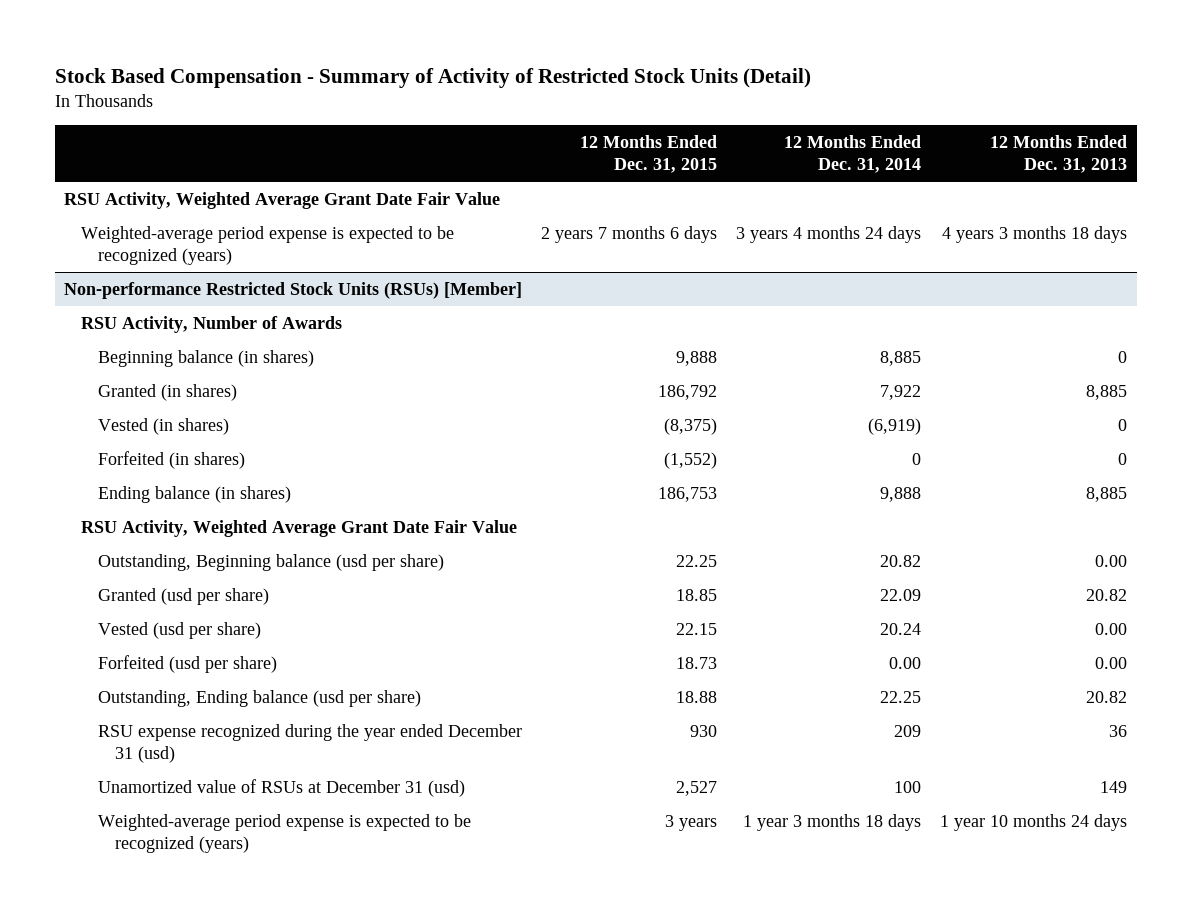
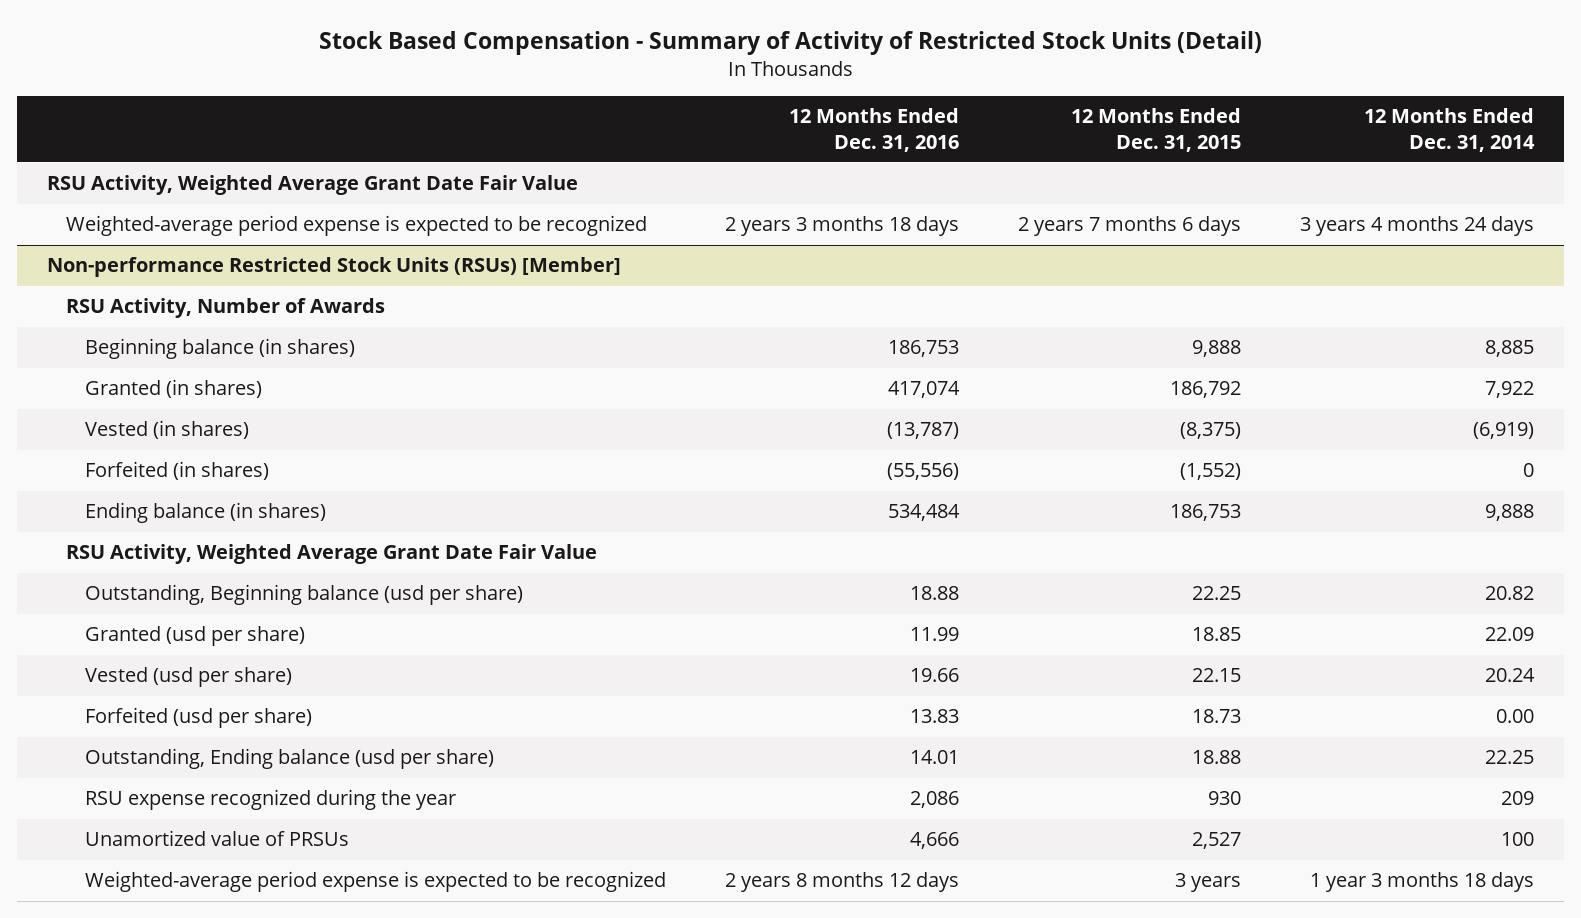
[990,135,1128,173] 12 Months Ended Dec. 31, 2013 -> none
none -> [789,107,960,152] 12 Months Ended Dec. 31, 2016
[80,226,454,265] Weighted-average period expense is expected to be recognized (years) -> [66,215,648,237] Weighted-average period expense is expected to be recognized
[97,724,522,763] RSU expense recognized during the year ended December 31 (usd) -> [85,789,457,811] RSU expense recognized during the year
[97,779,465,798] Unamortized value of RSUs at December 31 (usd) -> [85,830,350,847] Unamortized value of PRSUs
[97,814,471,853] Weighted-average period expense is expected to be recognized (years) -> [85,871,667,893] Weighted-average period expense is expected to be recognized

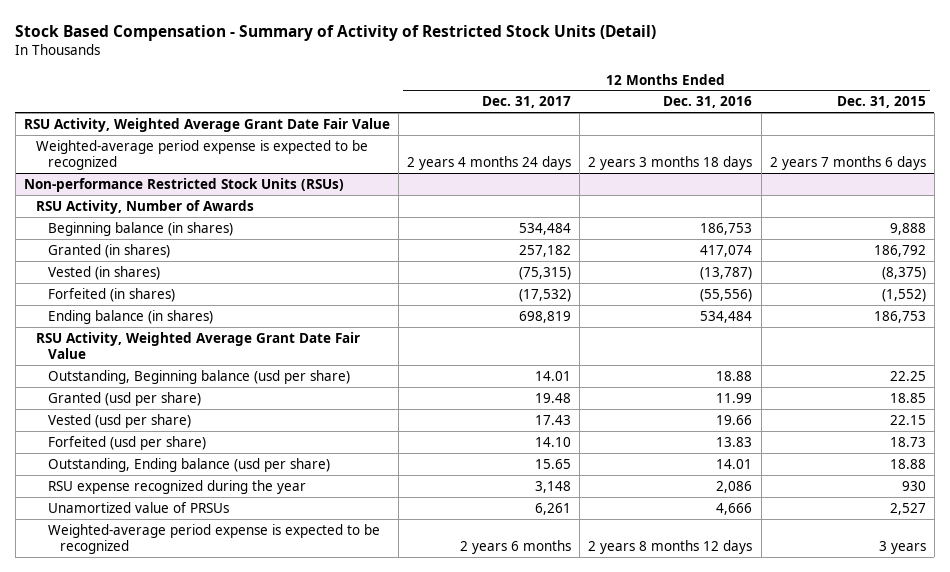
[1364,107,1536,152] 12 Months Ended Dec. 31, 2014 -> none
none -> [482,96,572,109] Dec. 31, 2017
[46,257,621,278] Non-performance Restricted Stock Units (RSUs) [Member] -> [24,177,345,192] Non-performance Restricted Stock Units (RSUs)

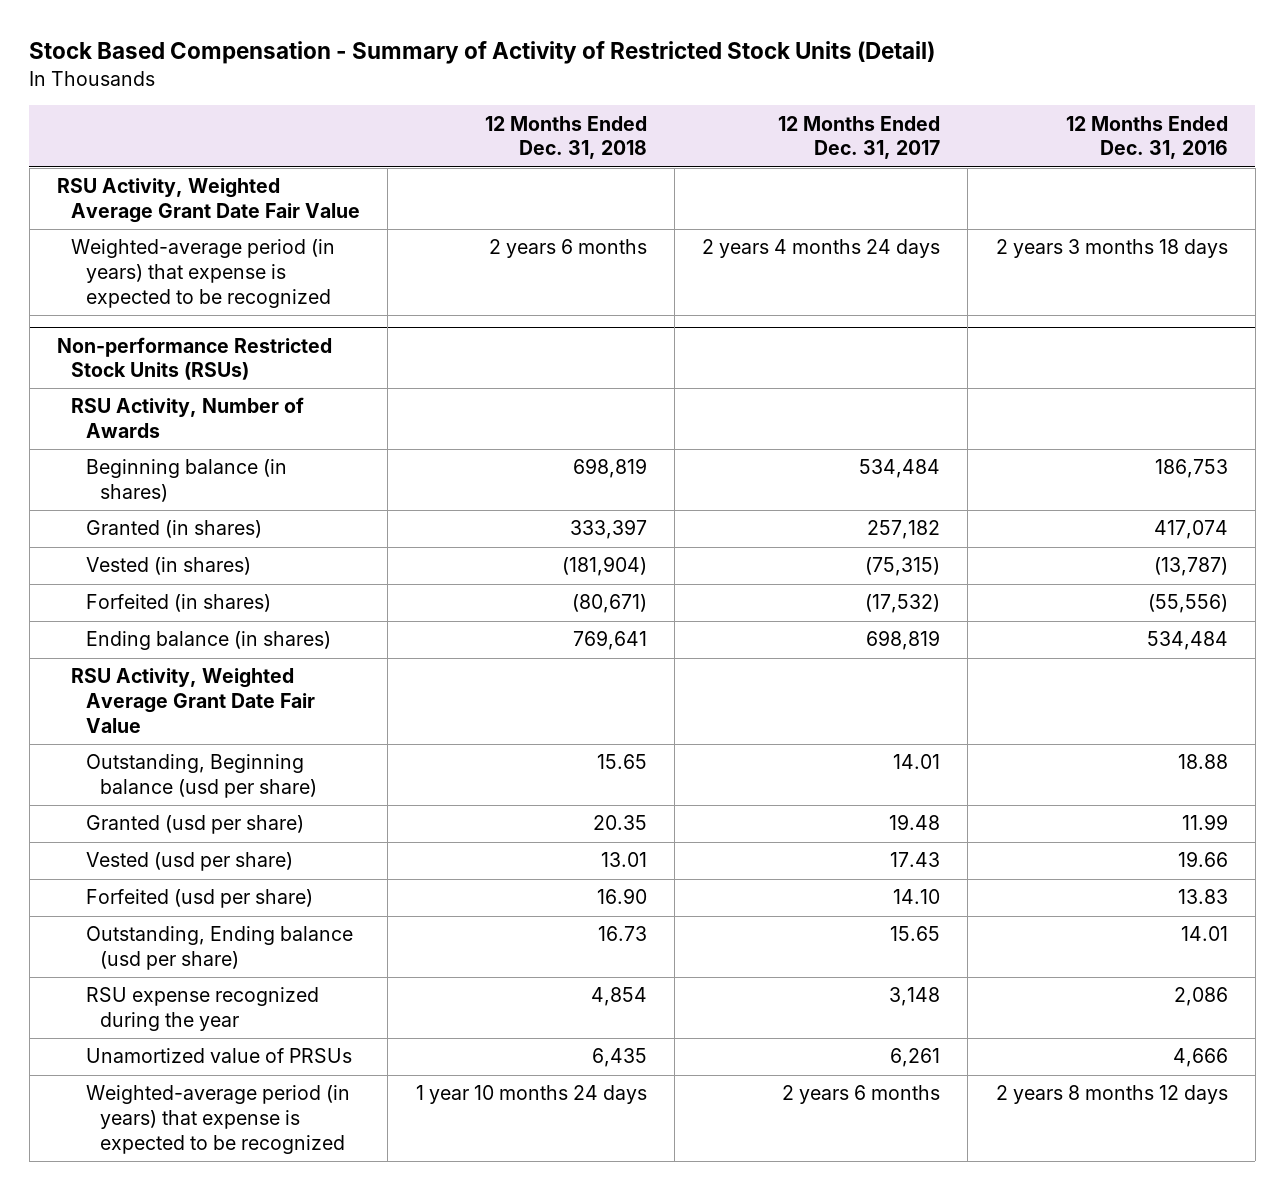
[836,96,926,109] Dec. 31, 2015 -> none
none -> [484,115,647,160] 12 Months Ended Dec. 31, 2018
[35,139,368,171] Weighted-average period expense is expected to be recognized -> [71,239,336,308] Weighted-average period (in years) that expense is expected to be recognized
[47,523,380,555] Weighted-average period expense is expected to be recognized -> [85,1085,350,1154] Weighted-average period (in years) that expense is expected to be recognized

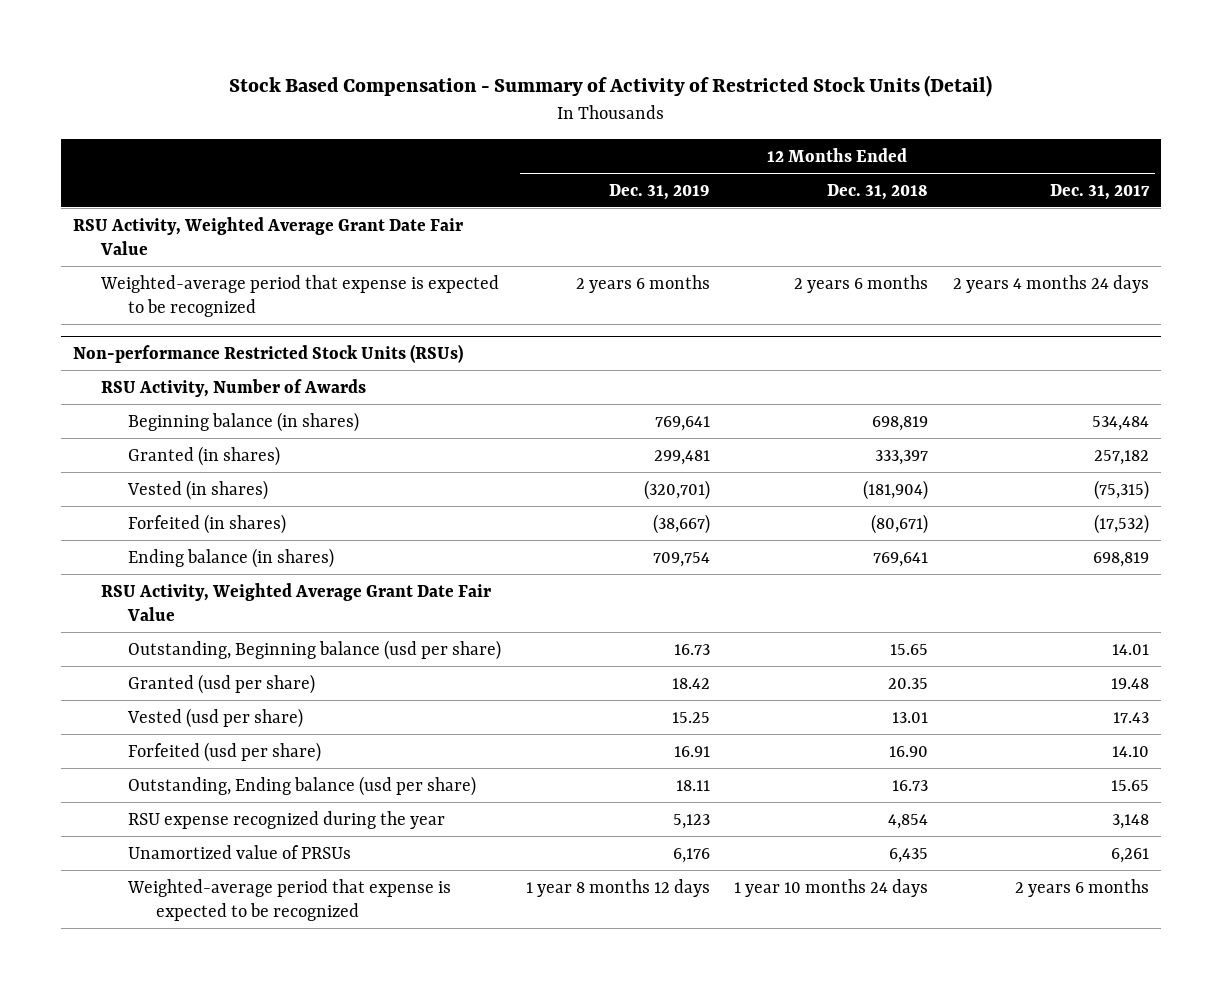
[1065,115,1228,160] 12 Months Ended Dec. 31, 2016 -> none
none -> [608,183,710,200] Dec. 31, 2019
[71,239,336,308] Weighted-average period (in years) that expense is expected to be recognized -> [99,274,499,318] Weighted-average period that expense is expected to be recognized
[85,1085,350,1154] Weighted-average period (in years) that expense is expected to be recognized -> [127,878,452,922] Weighted-average period that expense is expected to be recognized

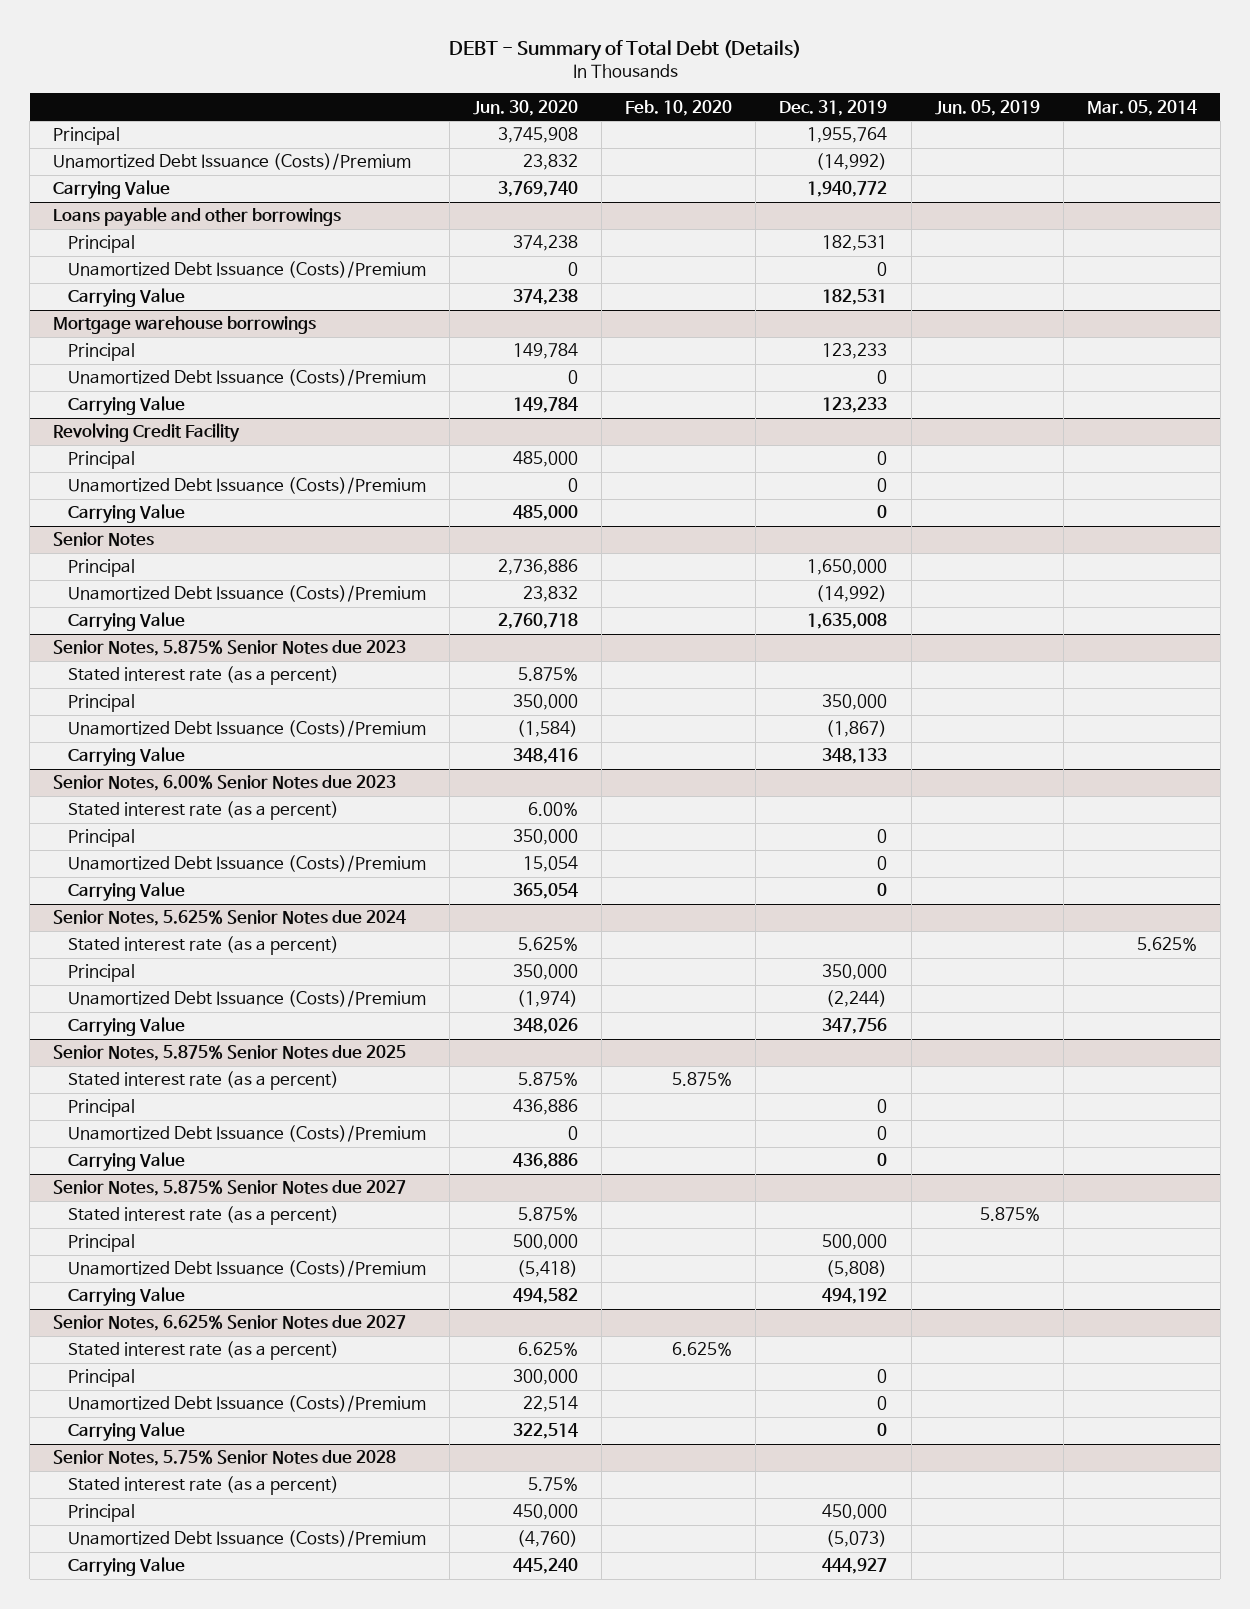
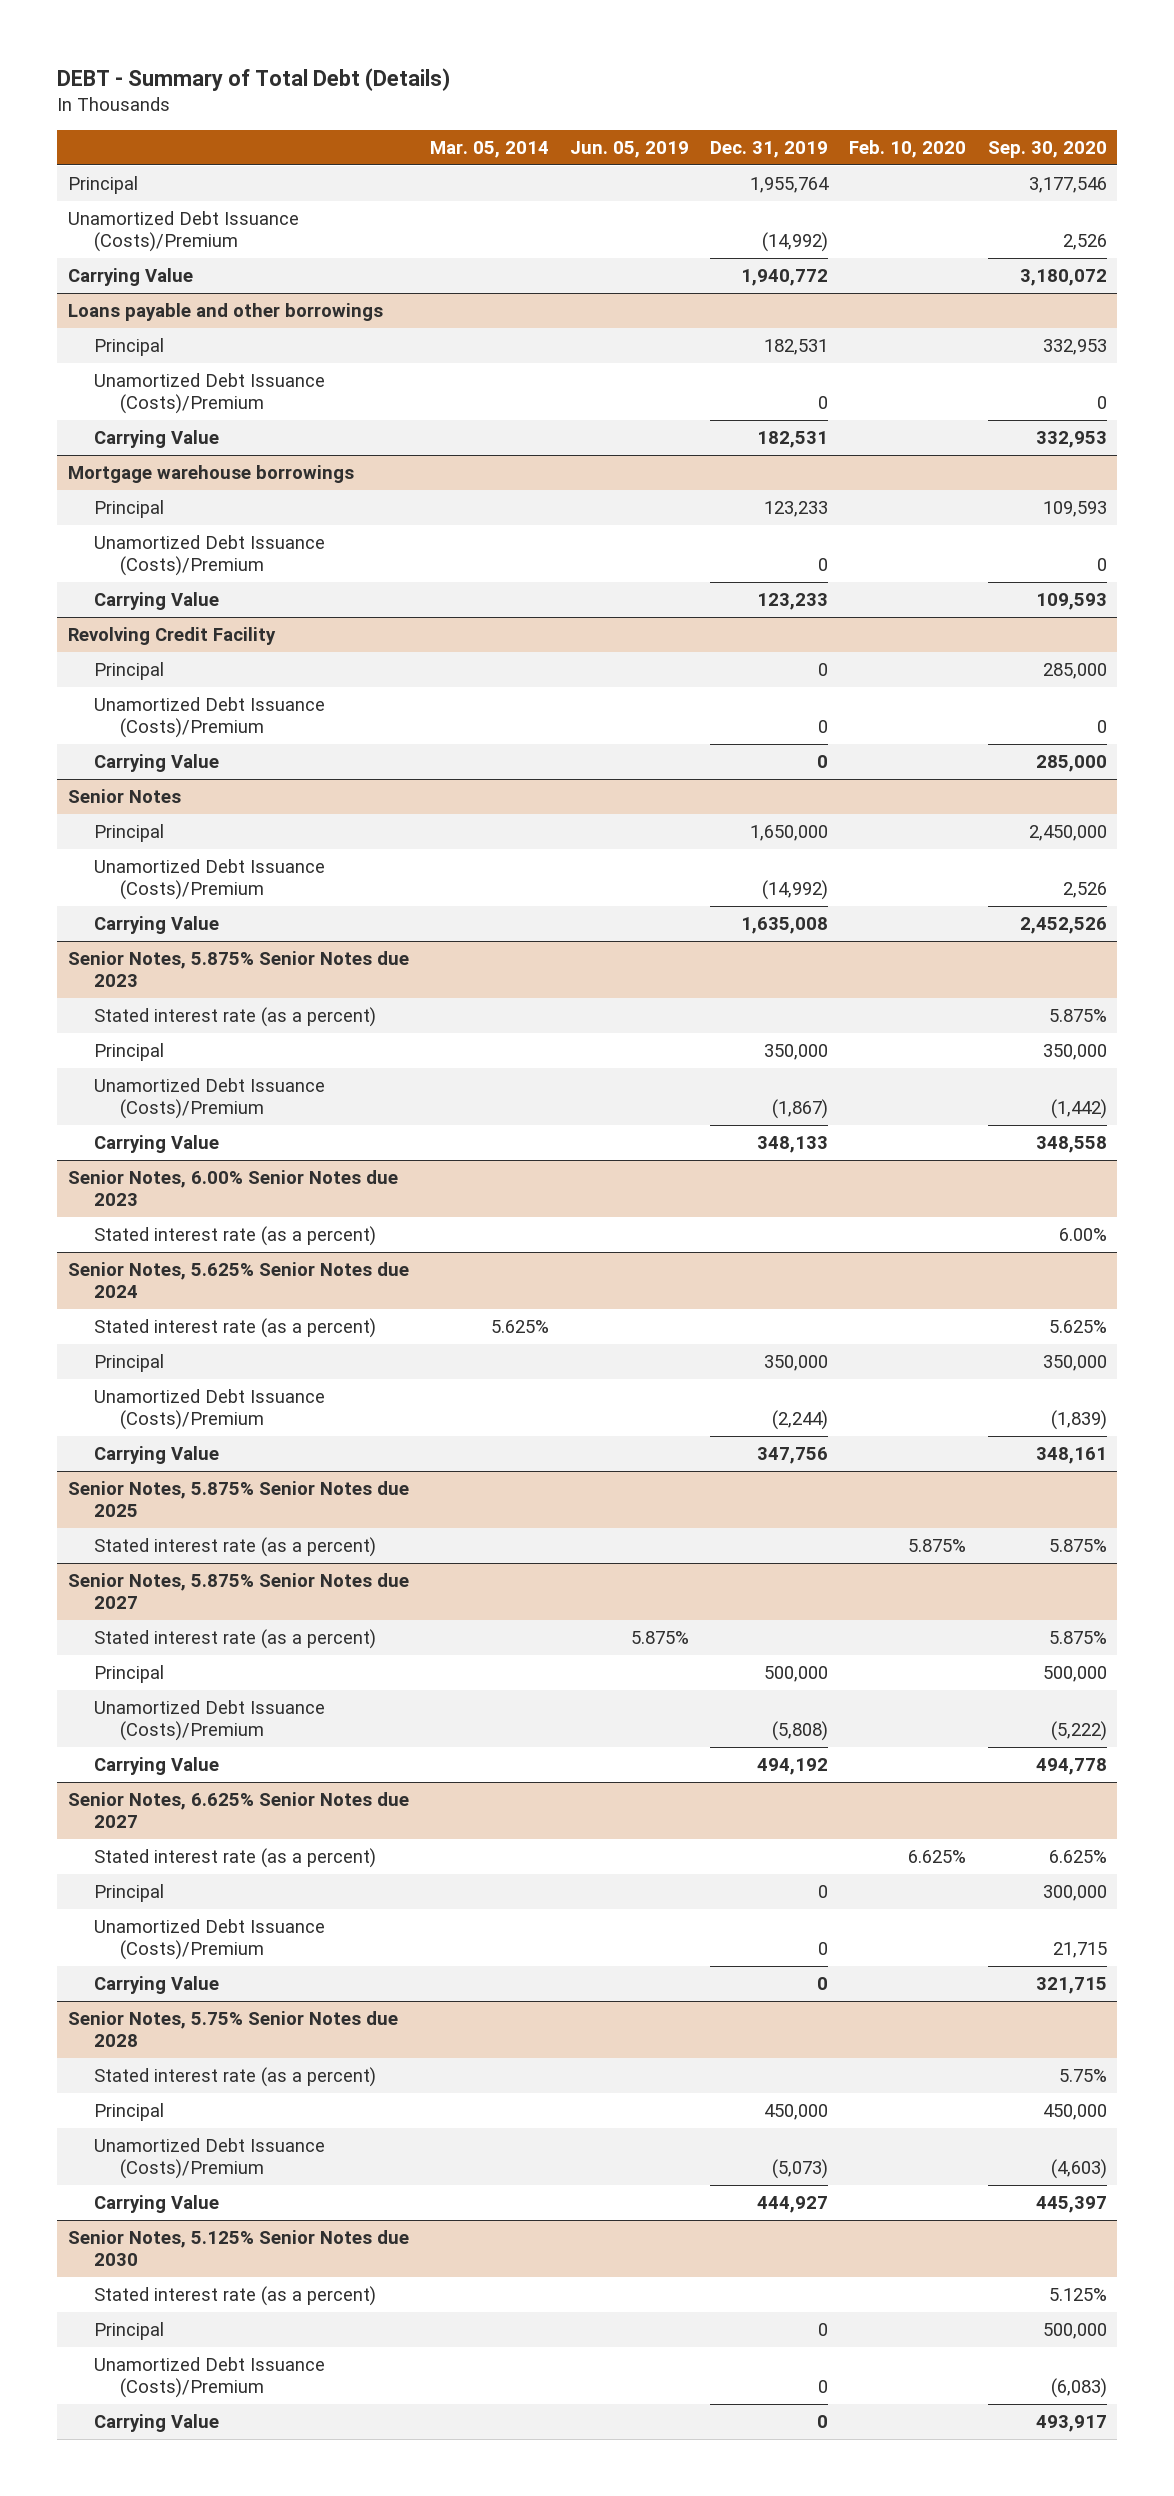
[473,99,579,116] Jun. 30, 2020 -> none
none -> [987,140,1107,158] Sep. 30, 2020
[67,829,135,848] Principal -> none
[67,855,426,873] Unamortized Debt Issuance (Costs)/Premium -> none
[67,882,185,902] Carrying Value -> none
[67,1099,135,1118] Principal -> none
[67,1125,426,1143] Unamortized Debt Issuance (Costs)/Premium -> none
[67,1152,185,1172] Carrying Value -> none
none -> [67,2230,409,2266] Senior Notes, 5.125% Senior Notes due 2030
none -> [93,2286,376,2307] Stated interest rate (as a percent)
none -> [93,2322,164,2341] Principal
none -> [93,2357,325,2398] Unamortized Debt Issuance (Costs)/Premium
none -> [93,2414,219,2433] Carrying Value

